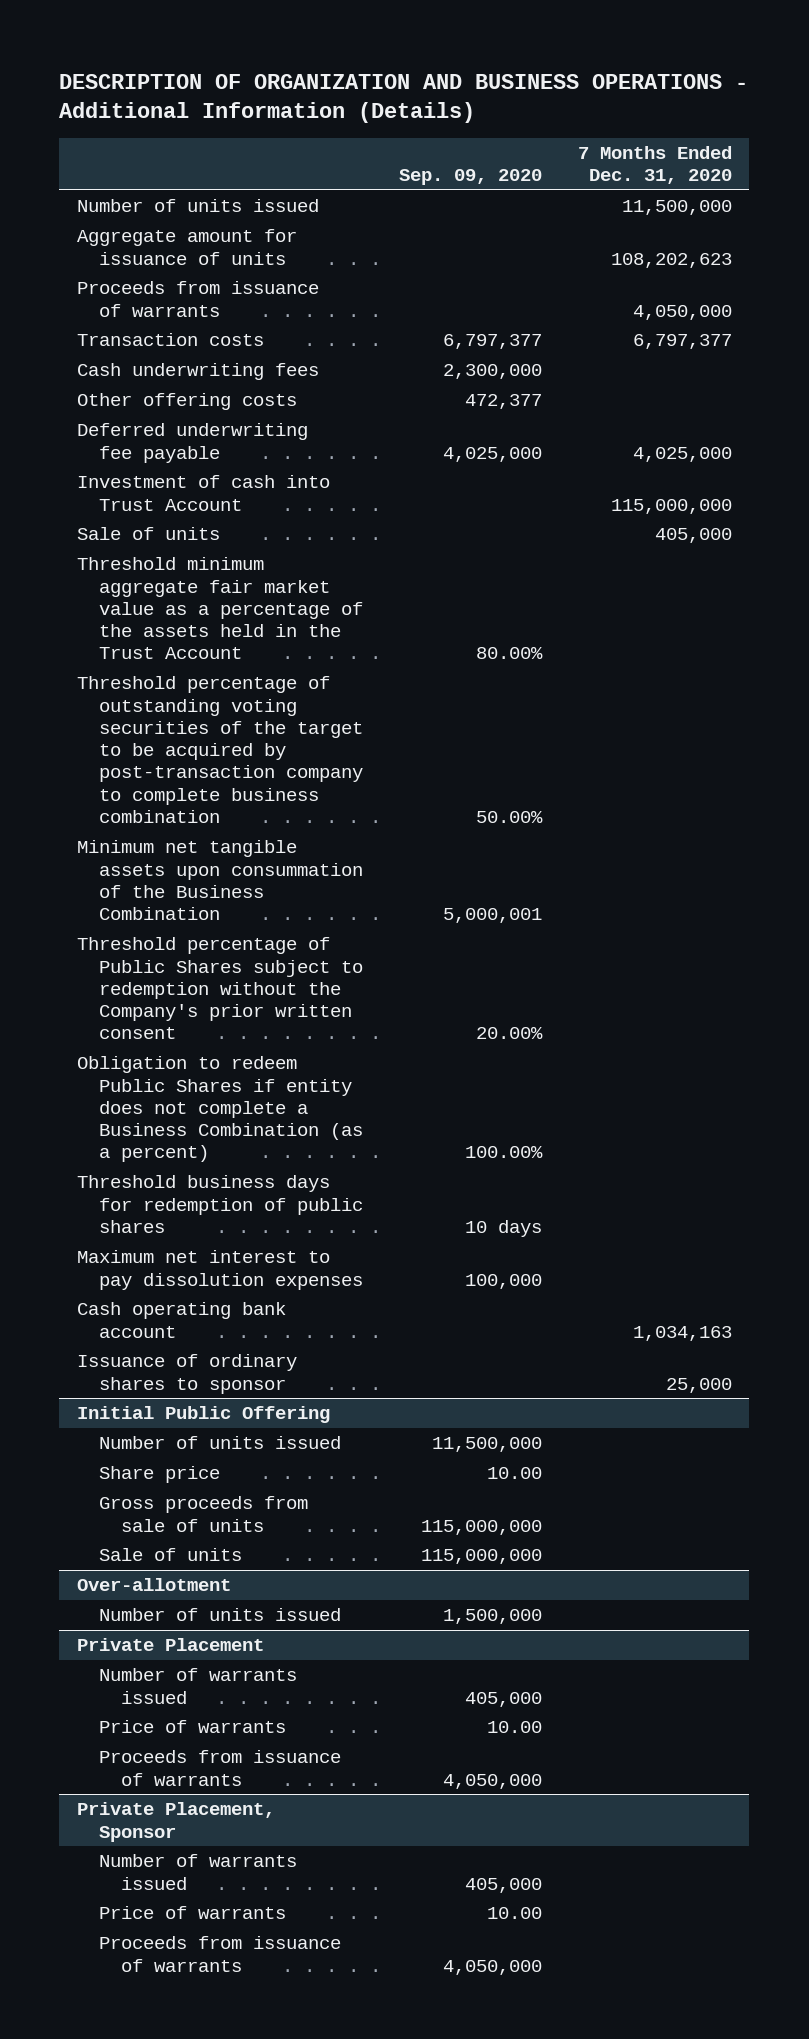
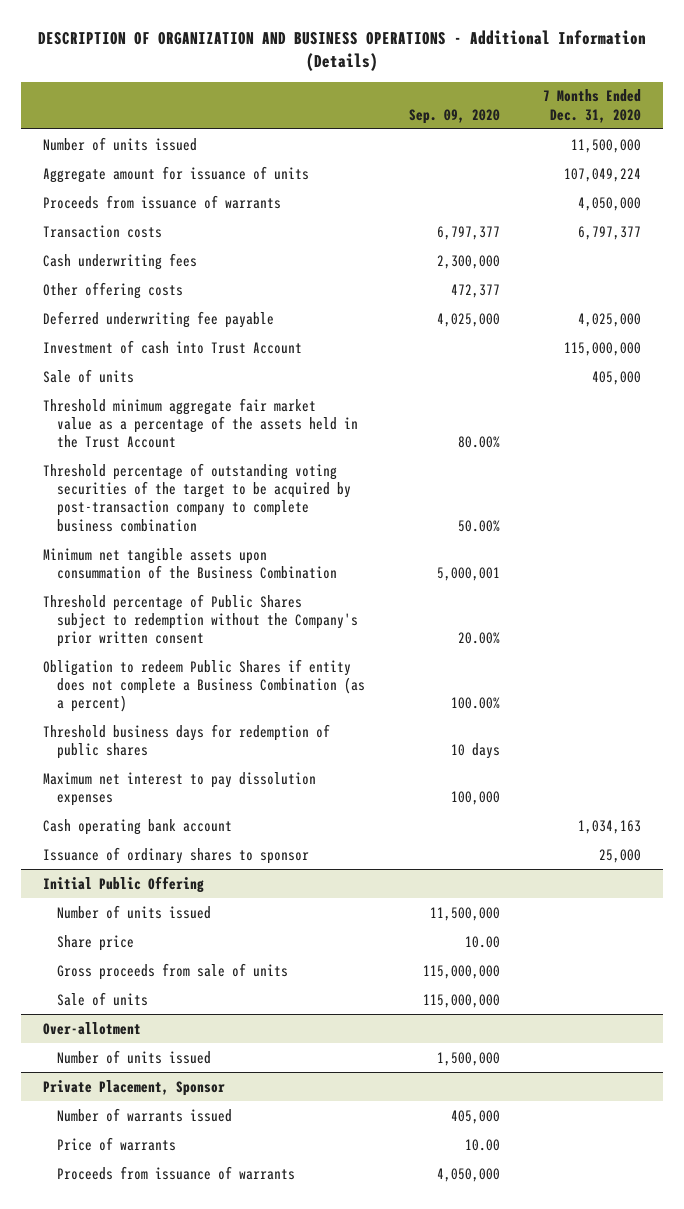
[610,252,732,268] 108,202,623 -> [564,167,642,182] 107,049,224
[77,1638,265,1652] Private Placement -> none
[98,1668,297,1704] Number of warrants issued -> none
[98,1720,286,1734] Price of warrants -> none
[98,1750,341,1786] Proceeds from issuance of warrants -> none

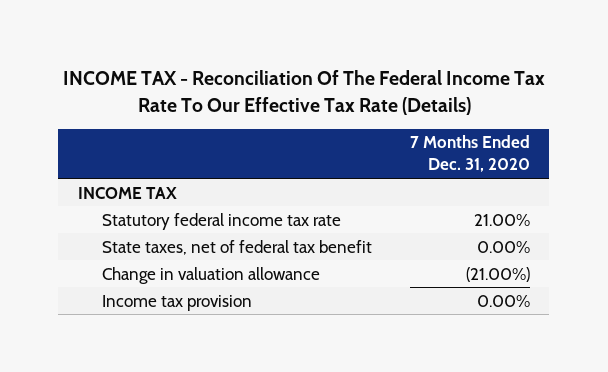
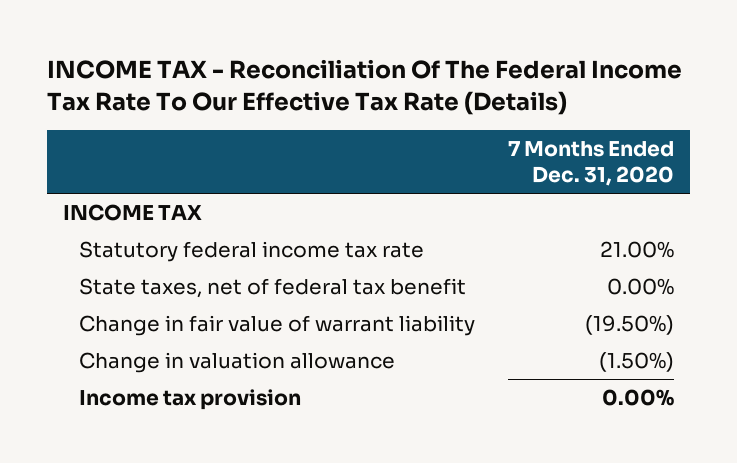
none -> [78,314,475,336] Change in fair value of warrant liability
[466,266,531,282] (21.00%) -> [598,351,674,372] (1.50%)

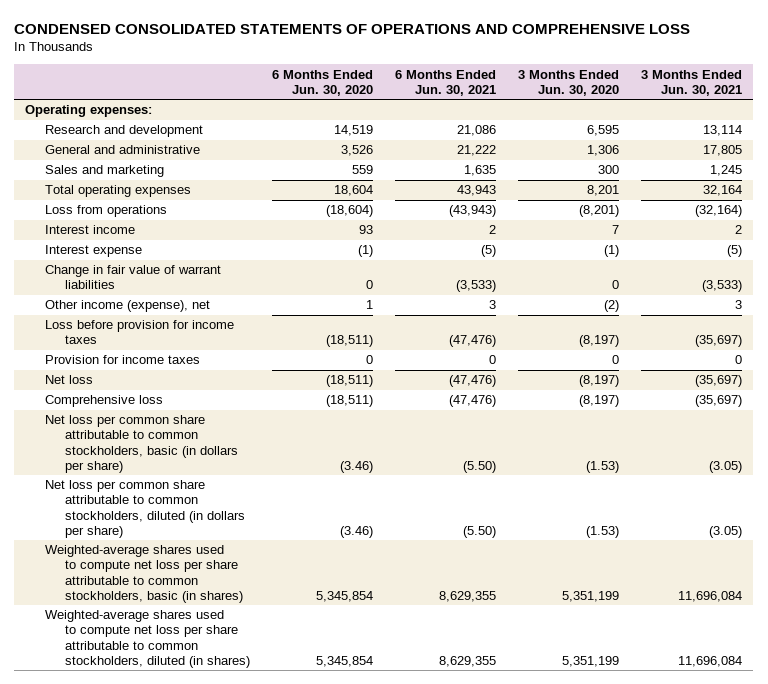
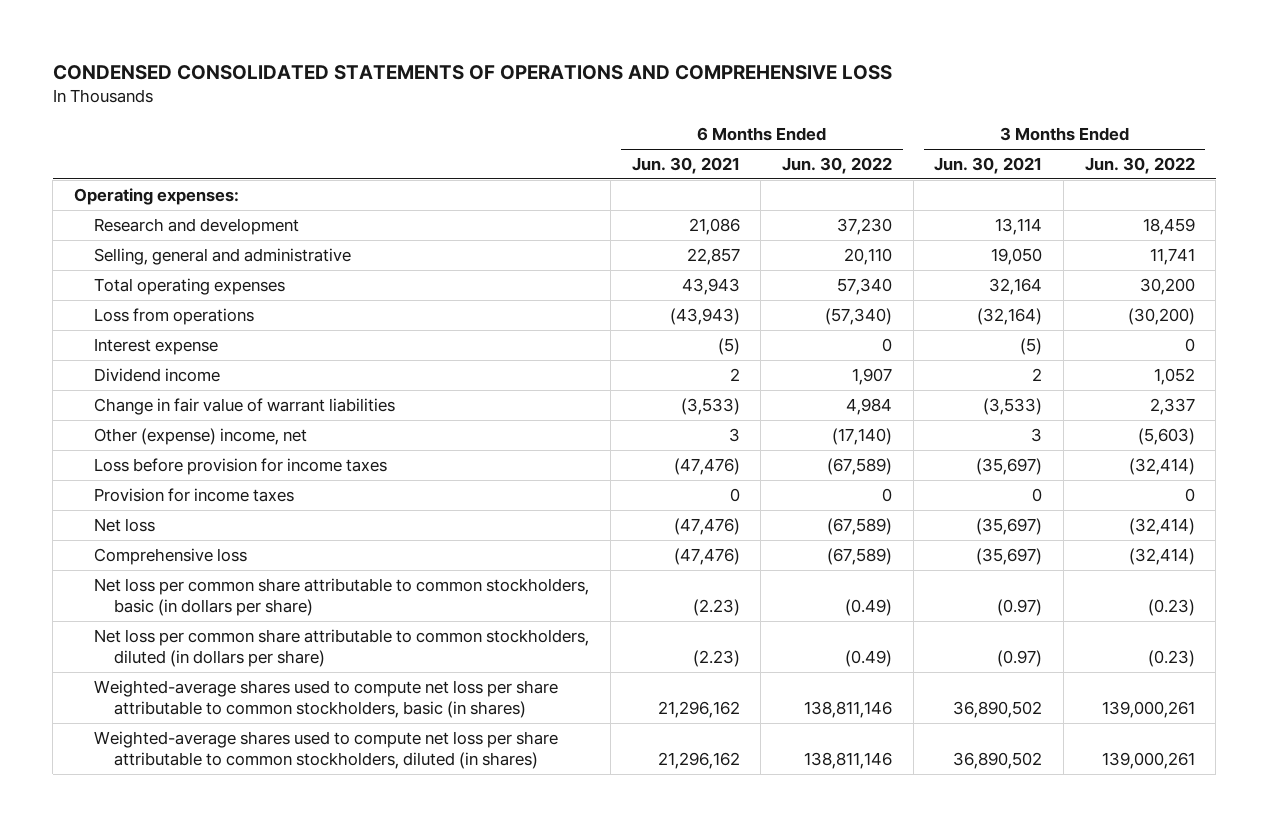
[272,69,374,96] 6 Months Ended Jun. 30, 2020 -> none
[518,69,620,96] 3 Months Ended Jun. 30, 2020 -> none
none -> [781,157,892,175] Jun. 30, 2022
none -> [1084,157,1195,175] Jun. 30, 2022
[45,165,165,178] Sales and marketing -> none
[45,145,201,155] General and administrative -> [94,247,352,265] Selling, general and administrative
[457,145,497,157] 21,222 -> [686,247,740,265] 22,857
[703,145,743,157] 17,805 -> [991,247,1043,265] 19,050
[45,225,136,235] Interest income -> none
none -> [94,367,221,382] Dividend income
[45,300,211,313] Other income (expense), net -> [94,427,308,445] Other (expense) income, net
[463,460,497,473] (5.50) -> [692,598,740,616] (2.23)
[709,460,743,473] (3.05) -> [997,598,1043,616] (0.97)
[463,525,497,538] (5.50) -> [692,649,740,667] (2.23)
[709,525,743,538] (3.05) -> [997,649,1043,667] (0.97)
[439,590,497,602] 8,629,355 -> [657,700,740,718] 21,296,162
[678,590,743,602] 11,696,084 -> [953,700,1043,718] 36,890,502
[439,655,497,667] 8,629,355 -> [657,751,740,769] 21,296,162
[678,655,743,667] 11,696,084 -> [953,751,1043,769] 36,890,502

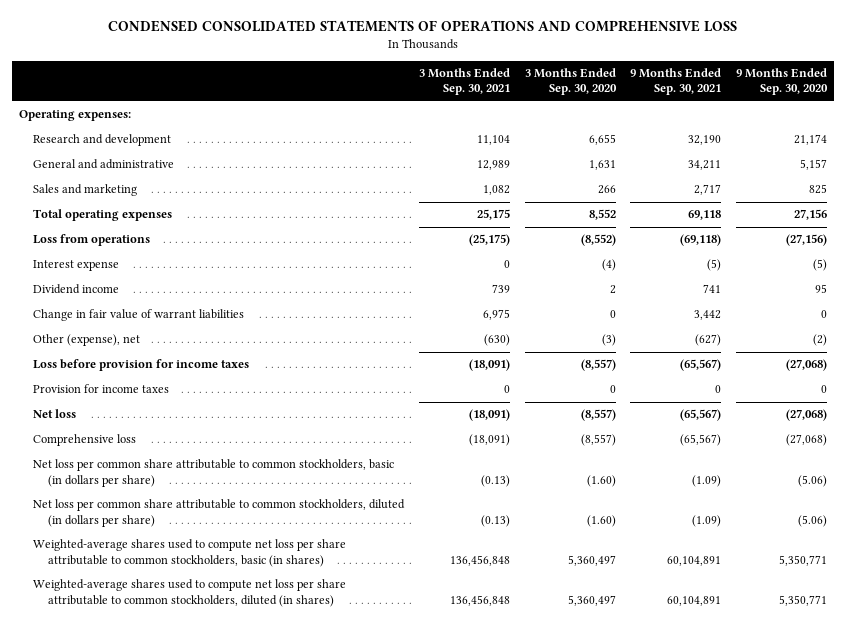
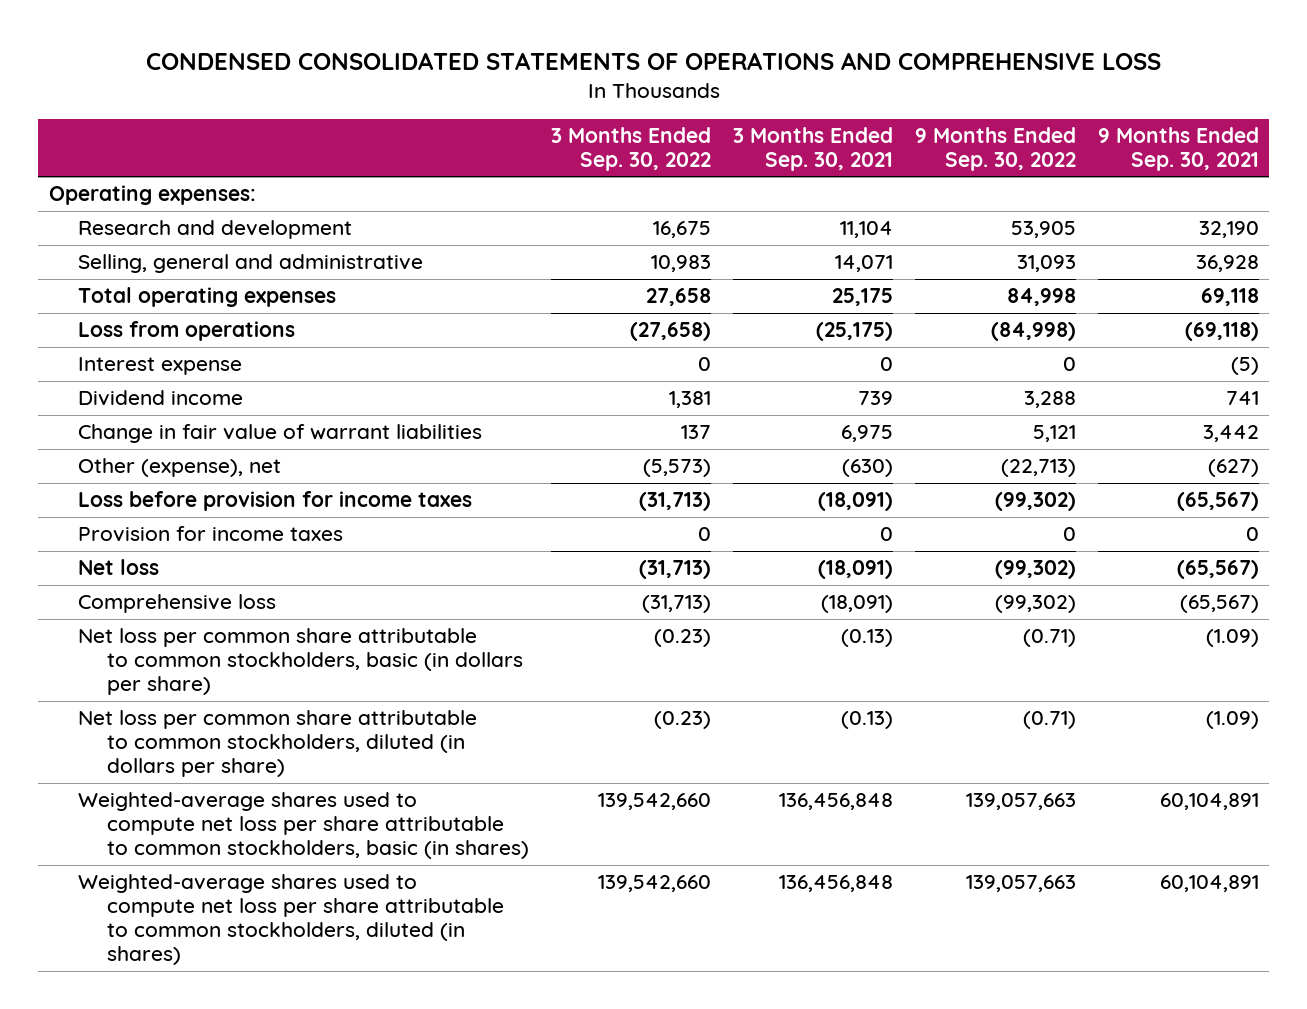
[524,68,617,96] 3 Months Ended Sep. 30, 2020 -> none
[735,68,828,96] 9 Months Ended Sep. 30, 2020 -> none
none -> [551,126,712,171] 3 Months Ended Sep. 30, 2022
none -> [914,126,1076,171] 9 Months Ended Sep. 30, 2022
[33,184,138,197] Sales and marketing -> none
[33,159,175,170] General and administrative -> [77,254,423,274] Selling, general and administrative
[476,160,510,171] 12,989 -> [834,255,893,273] 14,071
[688,160,722,171] 34,211 -> [1195,255,1259,273] 36,928

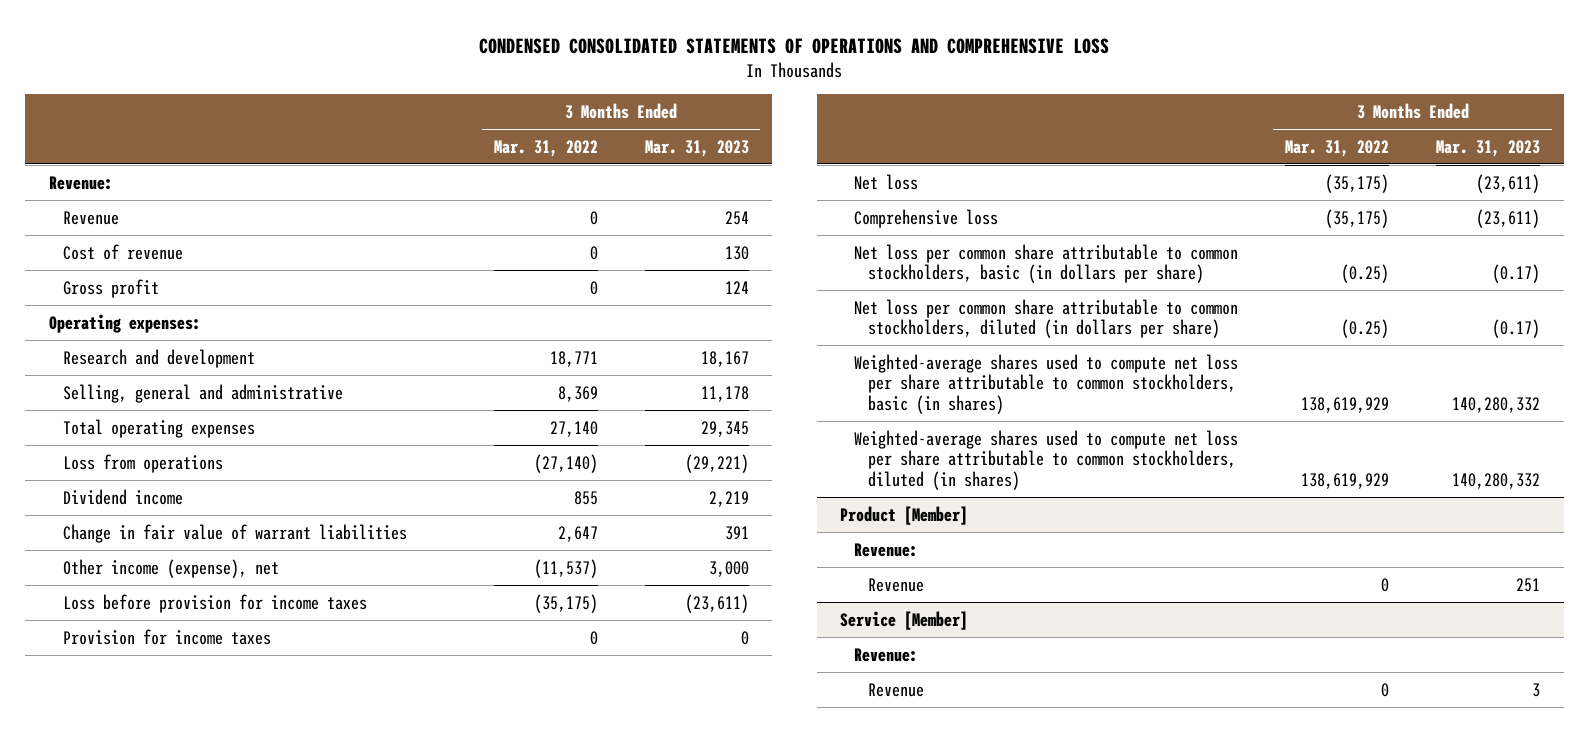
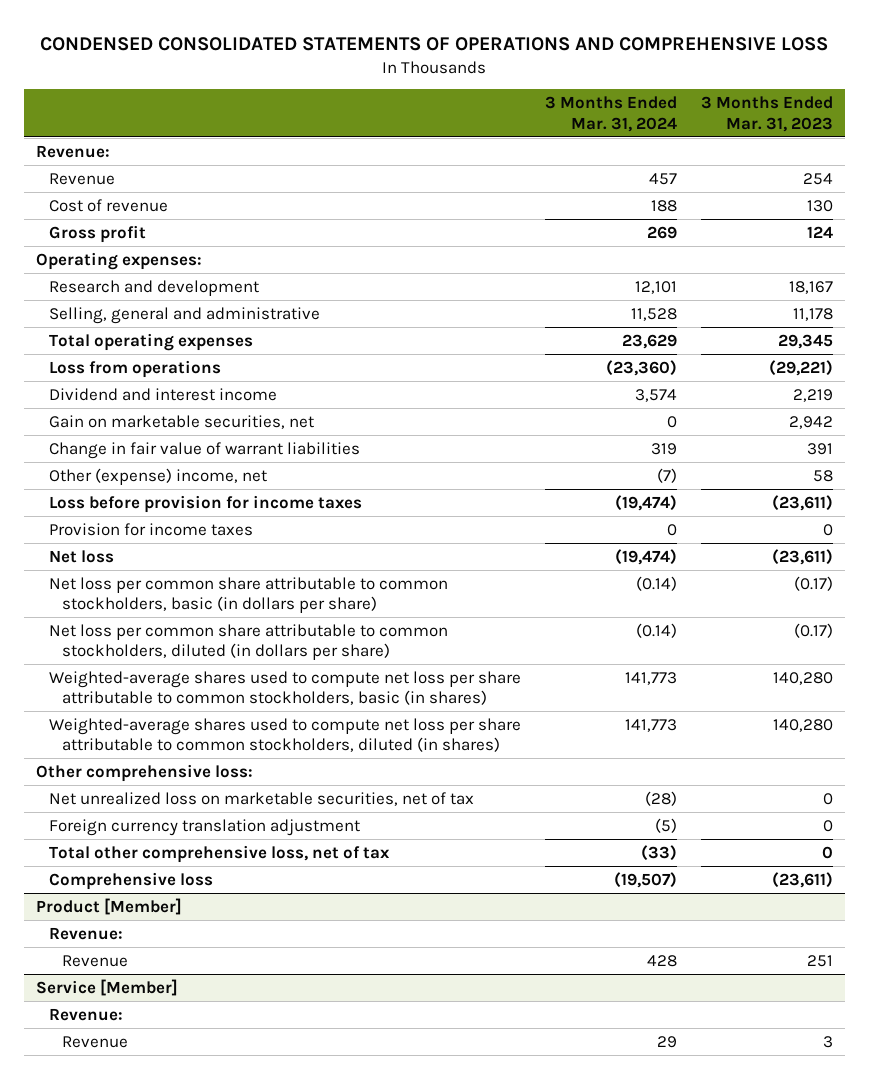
[493,139,598,157] Mar. 31, 2022 -> none
none -> [544,96,677,132] 3 Months Ended Mar. 31, 2024
[62,488,183,505] Dividend income -> [48,387,277,401] Dividend and interest income
none -> [48,414,314,429] Gain on marketable securities, net
[62,558,279,578] Other income (expense), net -> [48,467,267,485] Other (expense) income, net
[708,560,749,577] 3,000 -> [812,469,833,482] 58
[1452,396,1541,413] 140,280,332 -> [772,671,833,685] 140,280
[1452,472,1541,489] 140,280,332 -> [772,718,833,732] 140,280
none -> [35,763,253,782] Other comprehensive loss:
none -> [48,791,474,806] Net unrealized loss on marketable securities, net of tax
none -> [48,818,360,836] Foreign currency translation adjustment
none -> [48,844,390,863] Total other comprehensive loss, net of tax
[854,208,999,228] Comprehensive loss -> [48,871,213,890] Comprehensive loss

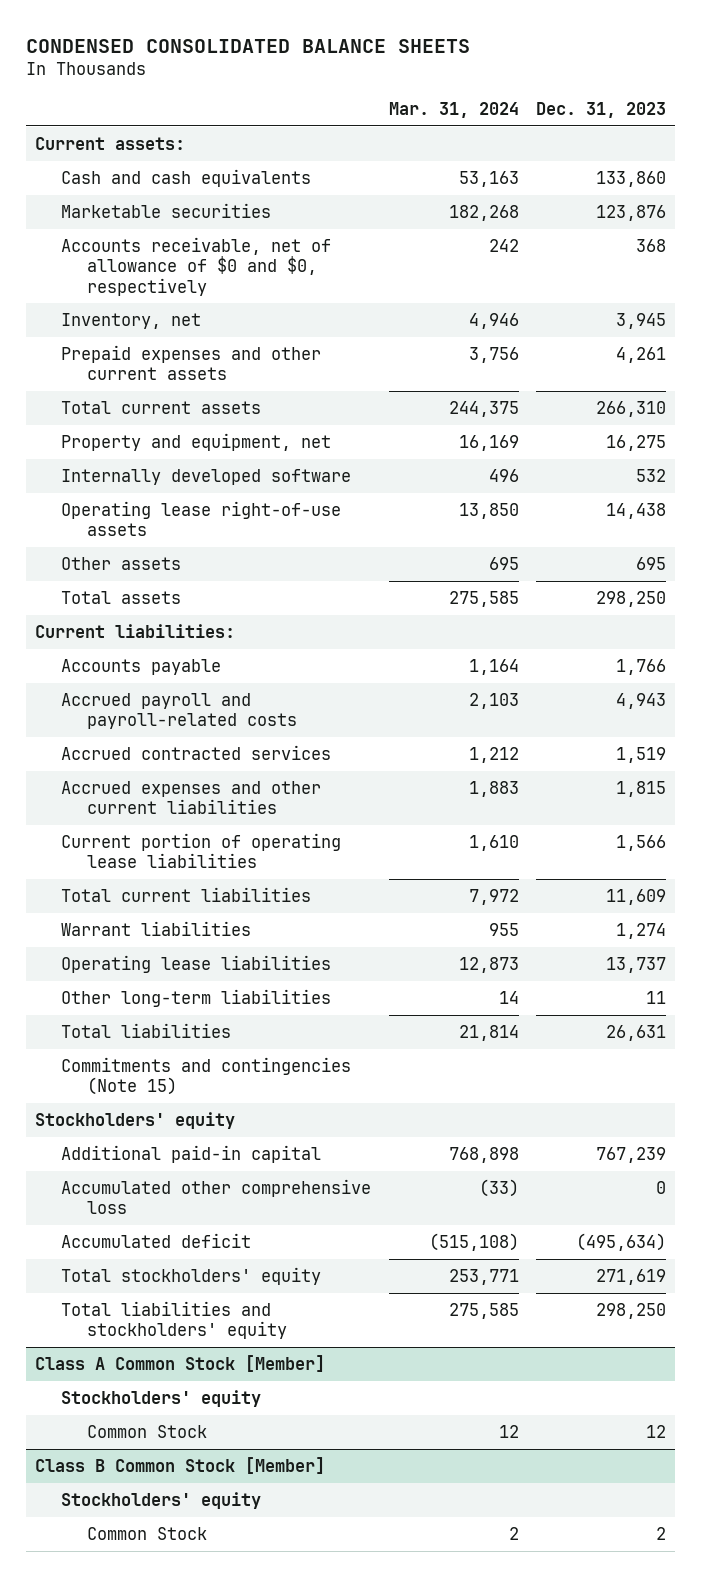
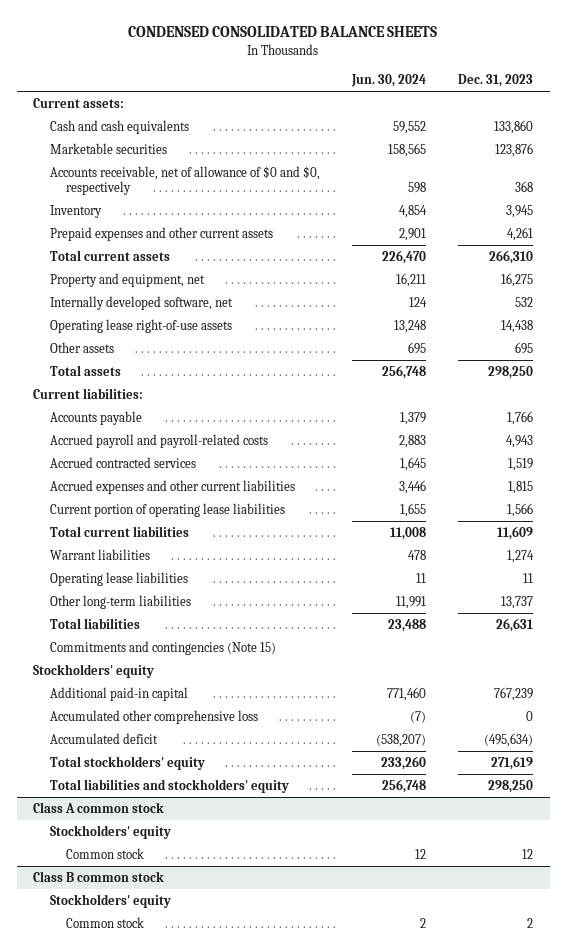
[388,102,519,119] Mar. 31, 2024 -> none
none -> [350,73,426,87] Jun. 30, 2024
[61,313,202,330] Inventory, net -> [49,204,102,218] Inventory
[61,469,352,486] Internally developed software -> [49,295,233,310] Internally developed software, net
[606,957,667,974] 13,737 -> [523,572,534,583] 11
[646,991,667,1005] 11 -> [501,595,534,609] 13,737
[35,1355,326,1373] Class A Common Stock [Member] -> [33,801,165,813] Class A common stock
[86,1425,207,1439] Common Stock -> [65,847,144,859] Common stock
[35,1457,326,1475] Class B Common Stock [Member] -> [33,870,165,882] Class B common stock
[86,1527,207,1541] Common Stock -> [65,916,144,928] Common stock

